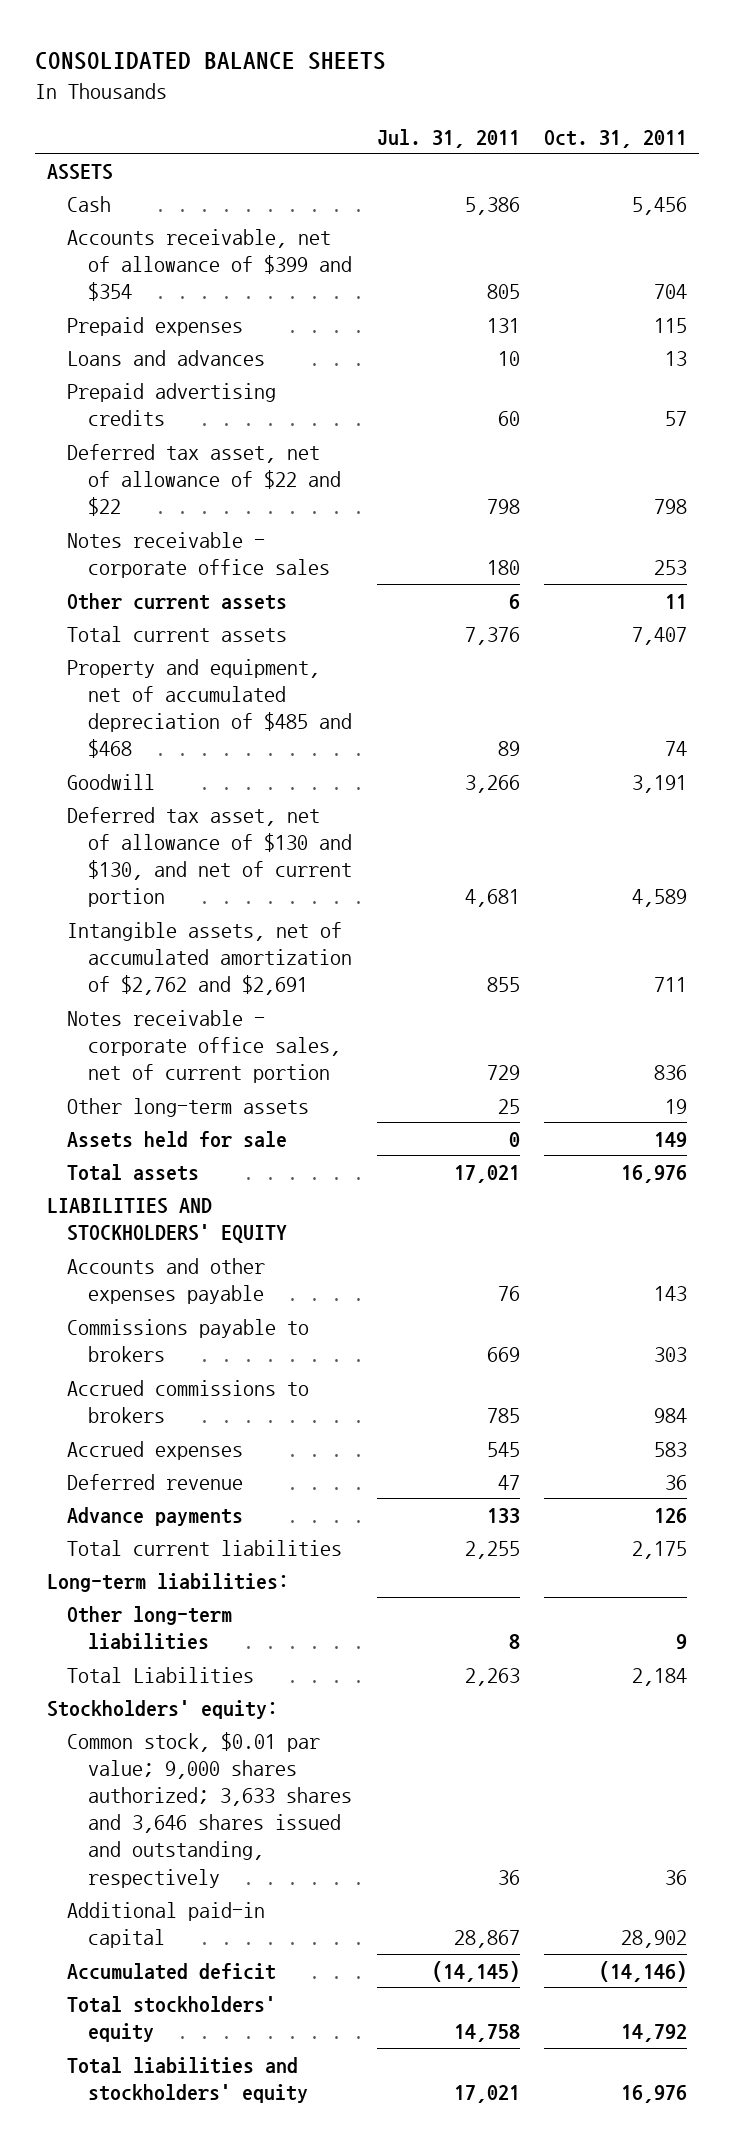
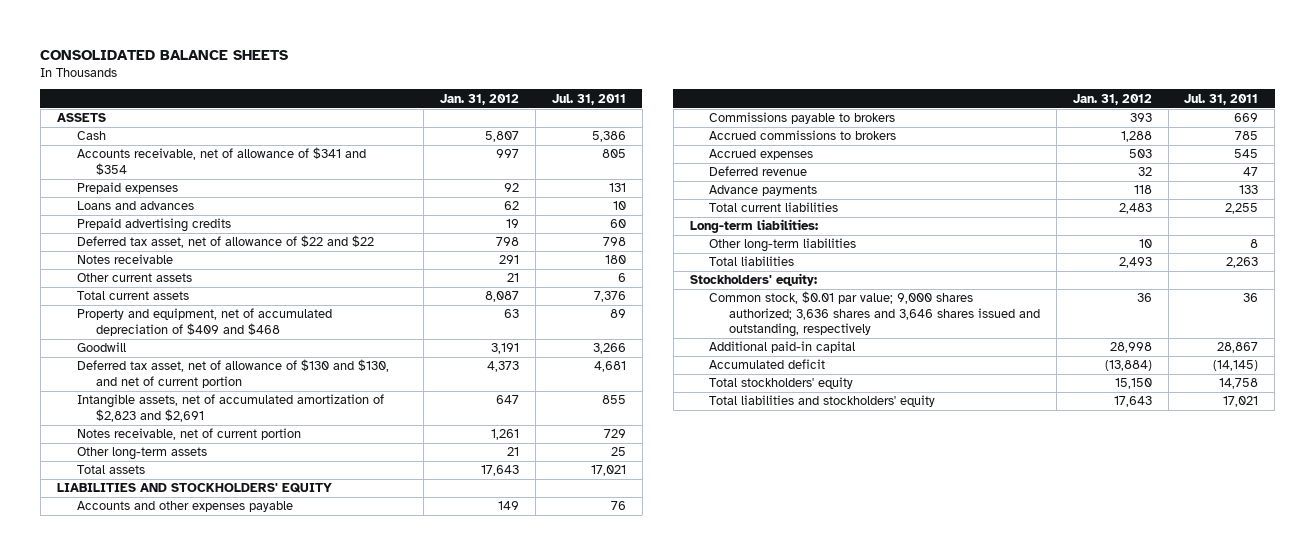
[543,129,687,148] Oct. 31, 2011 -> none
none -> [439,93,519,105] Jan. 31, 2012
[67,228,353,302] Accounts receivable, net of allowance of $399 and $354 -> [76,147,366,175] Accounts receivable, net of allowance of $341 and $354
[67,531,331,578] Notes receivable - corporate office sales -> [76,254,173,265] Notes receivable
[67,658,353,759] Property and equipment, net of accumulated depreciation of $485 and $468 -> [76,308,332,336] Property and equipment, net of accumulated depreciation of $409 and $468
[67,921,353,996] Intangible assets, net of accumulated amortization of $2,762 and $2,691 -> [76,394,384,422] Intangible assets, net of accumulated amortization of $2,823 and $2,691
[67,1009,342,1084] Notes receivable - corporate office sales, net of current portion -> [76,428,301,441] Notes receivable, net of current portion
[67,1130,288,1148] Assets held for sale -> none
[67,1666,255,1683] Total Liabilities -> [709,256,795,267] Total liabilities
[67,1731,353,1888] Common stock, $0.01 par value; 9,000 shares authorized; 3,633 shares and 3,646 shares issued and outstanding, respectively -> [709,291,1040,337] Common stock, $0.01 par value; 9,000 shares authorized; 3,636 shares and 3,646 shares issued and outstanding, respectively

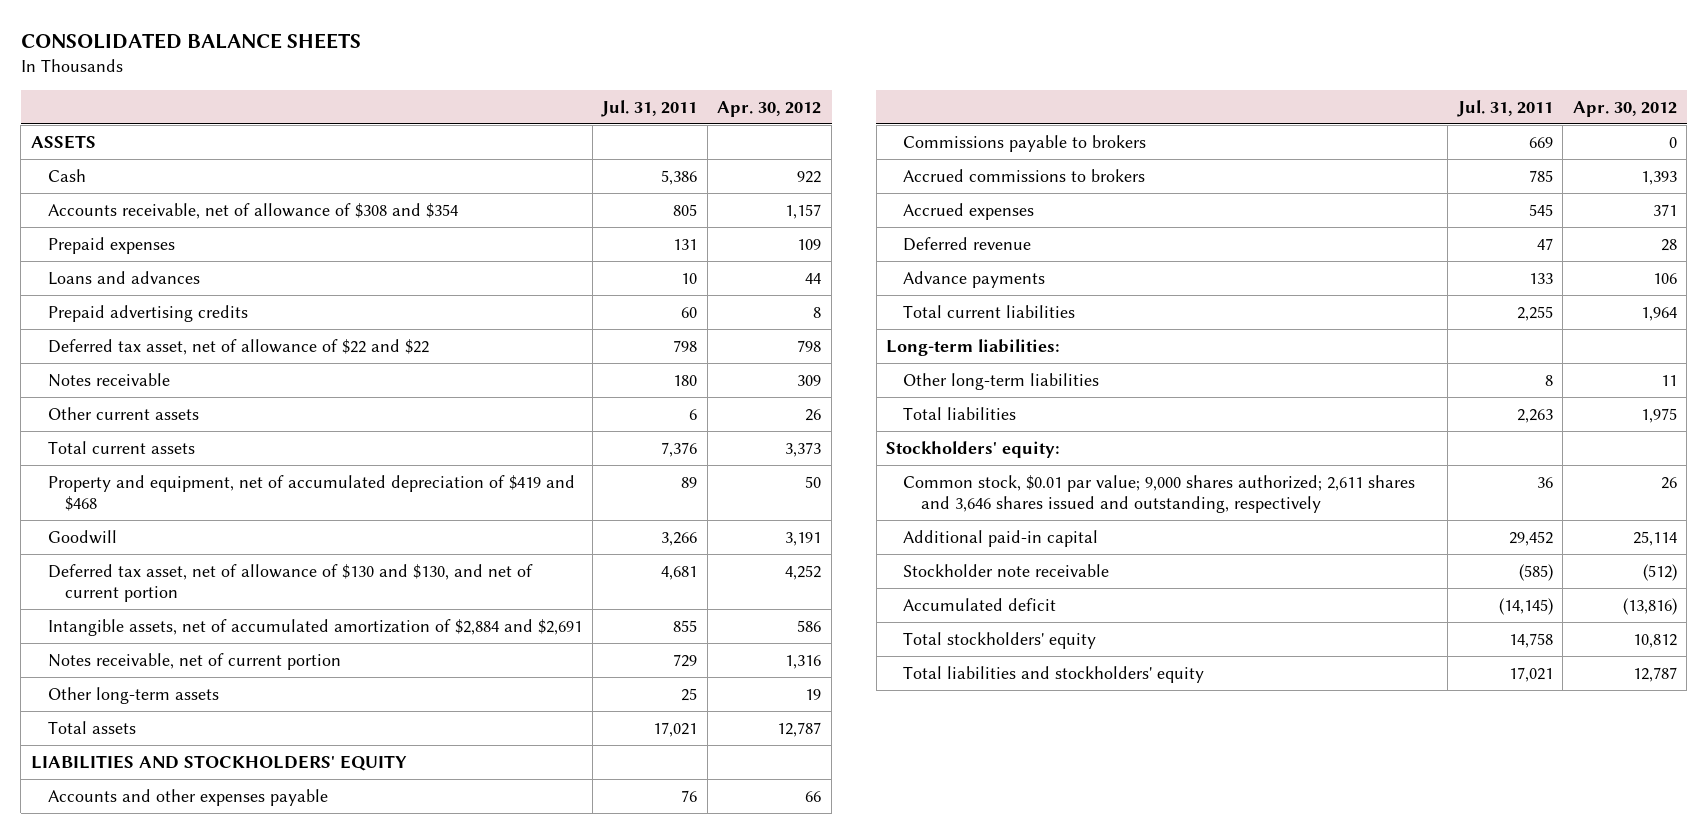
[439,93,519,105] Jan. 31, 2012 -> none
none -> [717,100,822,117] Apr. 30, 2012
[76,147,366,175] Accounts receivable, net of allowance of $341 and $354 -> [48,202,459,219] Accounts receivable, net of allowance of $308 and $354
[76,308,332,336] Property and equipment, net of accumulated depreciation of $409 and $468 -> [48,474,576,512] Property and equipment, net of accumulated depreciation of $419 and $468
[76,394,384,422] Intangible assets, net of accumulated amortization of $2,823 and $2,691 -> [48,618,583,636] Intangible assets, net of accumulated amortization of $2,884 and $2,691
[709,291,1040,337] Common stock, $0.01 par value; 9,000 shares authorized; 3,636 shares and 3,646 shares issued and outstanding, respectively -> [903,474,1416,514] Common stock, $0.01 par value; 9,000 shares authorized; 2,611 shares and 3,646 shares issued and outstanding, respectively
[1217,342,1259,354] 28,867 -> [1508,530,1553,546] 29,452
none -> [903,563,1110,577] Stockholder note receivable

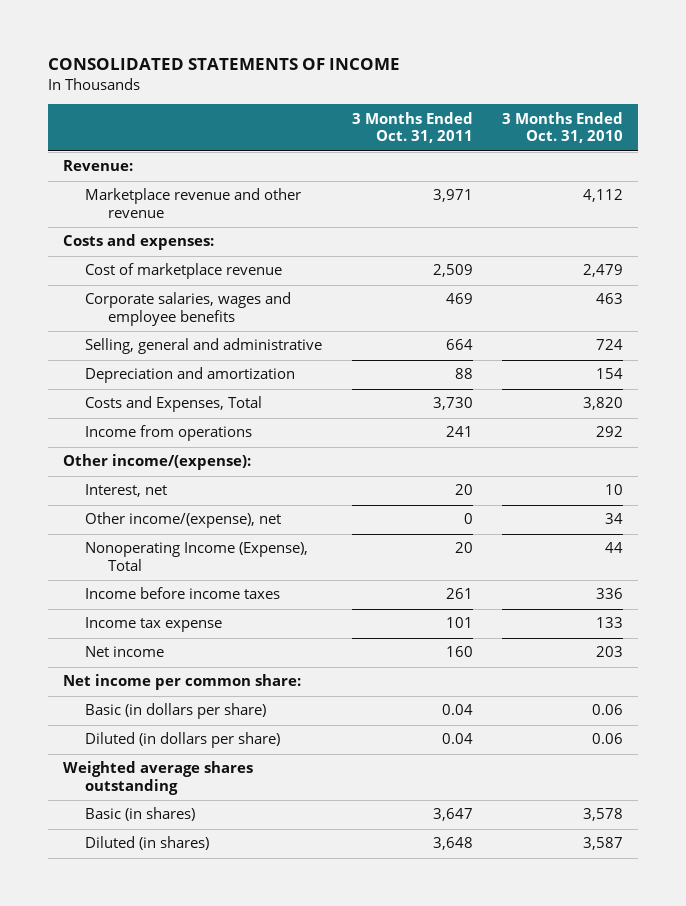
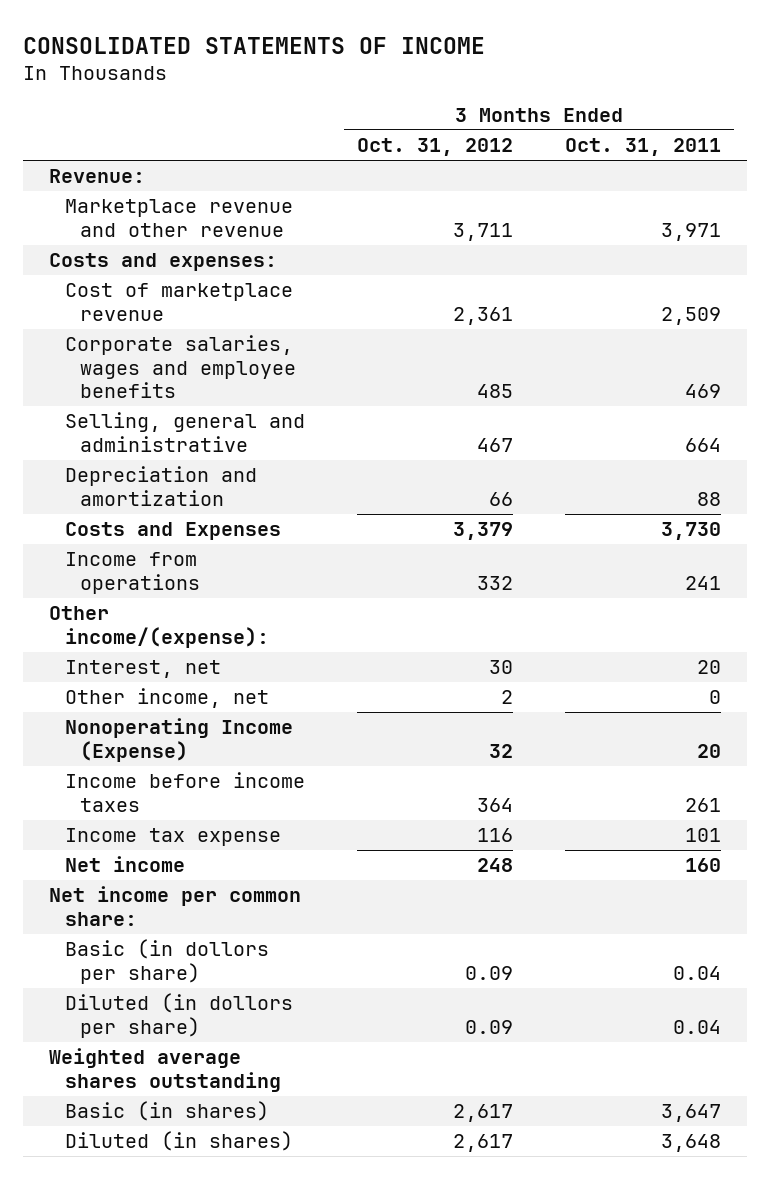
[502,111,624,144] 3 Months Ended Oct. 31, 2010 -> none
none -> [356,137,513,156] Oct. 31, 2012
[85,396,263,413] Costs and Expenses, Total -> [64,522,281,541] Costs and Expenses
[85,512,282,529] Other income/(expense), net -> [64,688,269,709] Other income, net
[85,542,309,572] Nonoperating Income (Expense), Total -> [64,718,293,762] Nonoperating Income (Expense)
[85,703,267,720] Basic (in dollars per share) -> [64,939,269,984] Basic (in dollors per share)
[85,732,281,749] Diluted (in dollars per share) -> [64,993,293,1038] Diluted (in dollors per share)

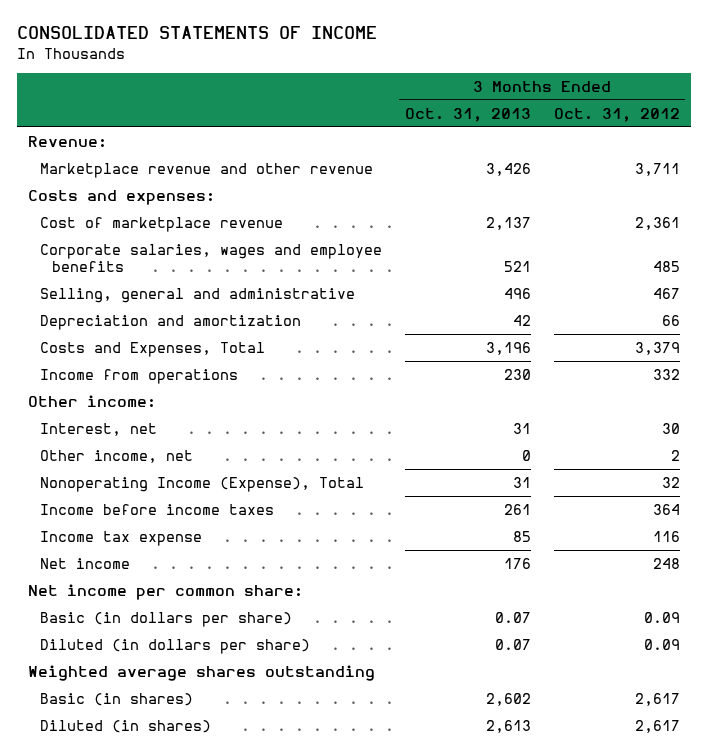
[565,137,722,156] Oct. 31, 2011 -> none
none -> [404,107,531,122] Oct. 31, 2013
[64,522,281,541] Costs and Expenses -> [40,341,266,357] Costs and Expenses, Total
[49,606,269,648] Other income/(expense): -> [28,394,157,408] Other income:
[64,718,293,762] Nonoperating Income (Expense) -> [40,476,365,492] Nonoperating Income (Expense), Total
[64,939,269,984] Basic (in dollors per share) -> [40,611,293,627] Basic (in dollars per share)
[64,993,293,1038] Diluted (in dollors per share) -> [40,638,311,654] Diluted (in dollars per share)

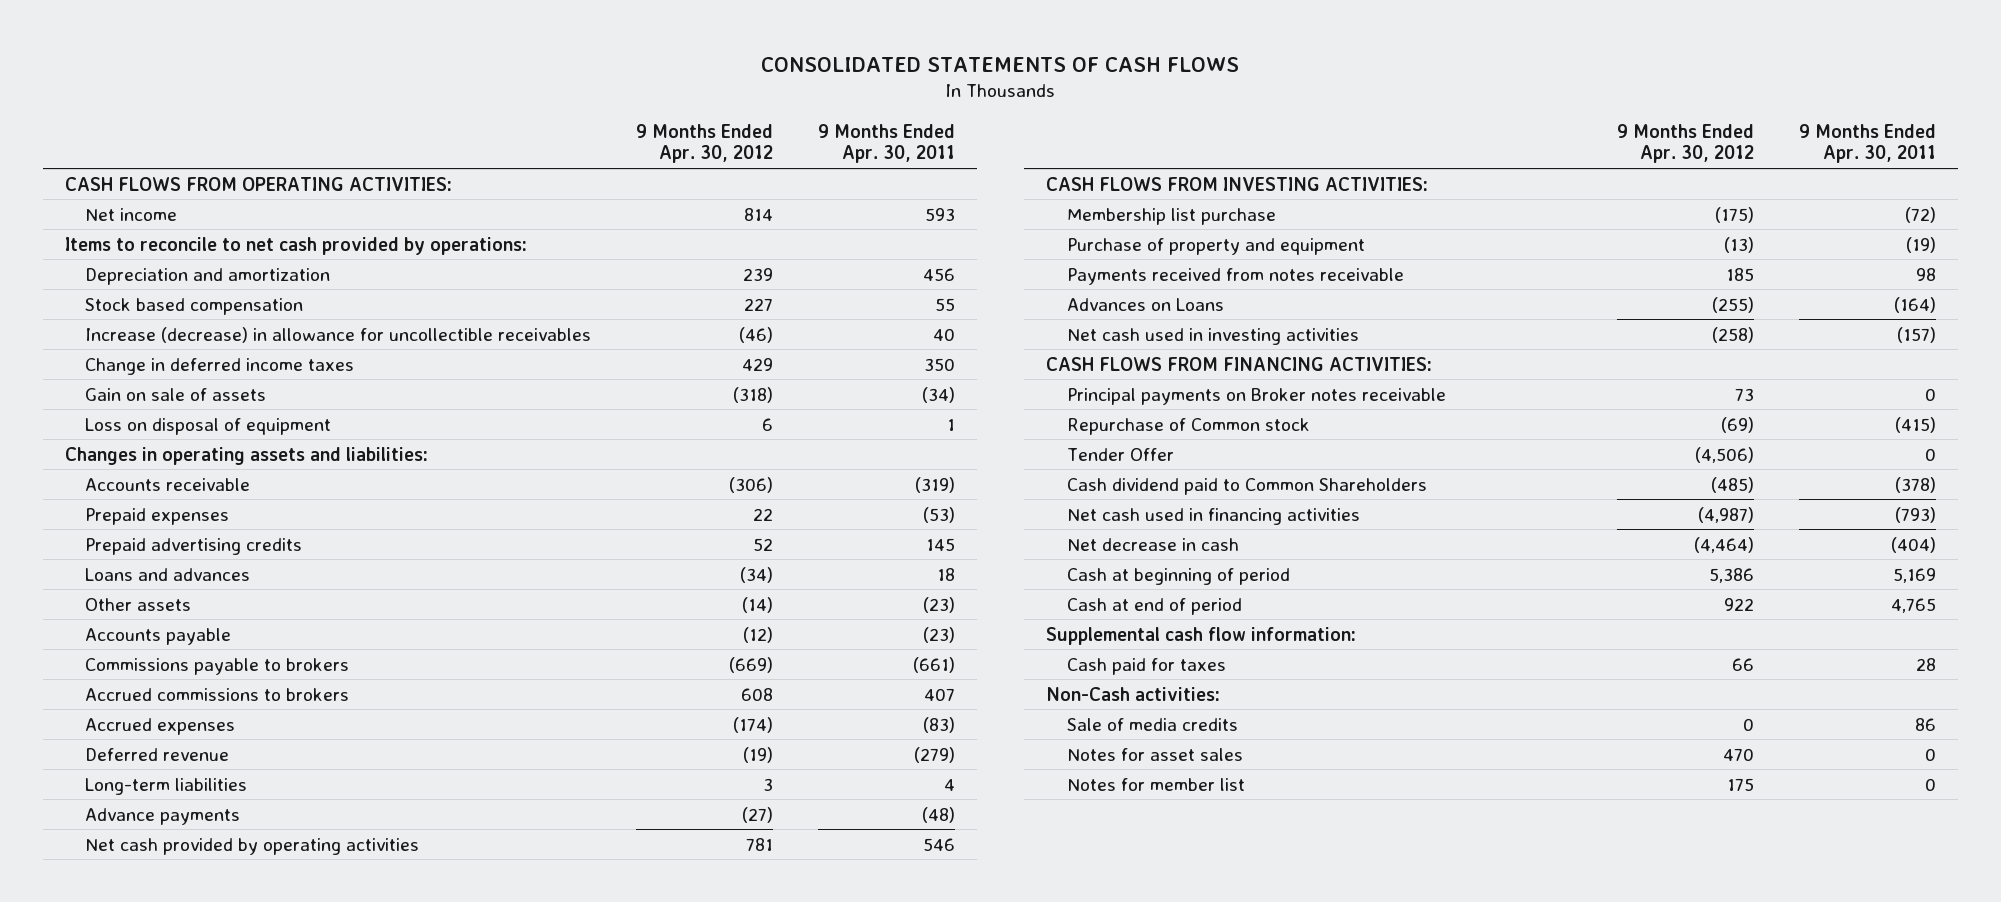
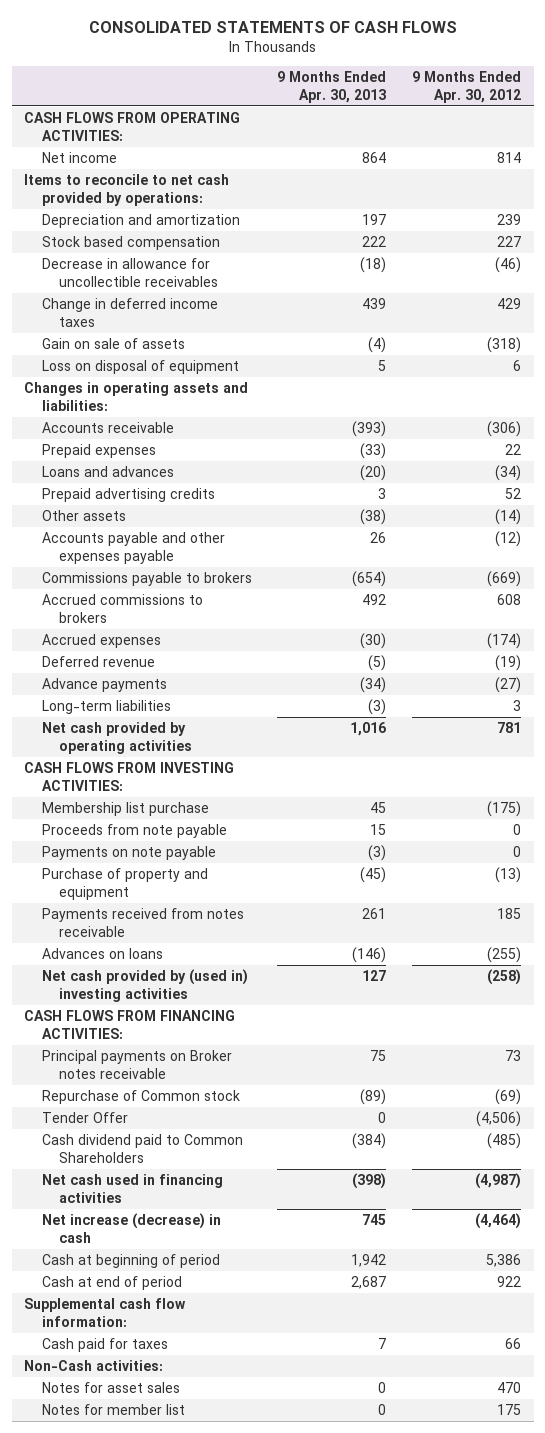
[817,123,955,164] 9 Months Ended Apr. 30, 2011 -> none
none -> [277,71,387,103] 9 Months Ended Apr. 30, 2013
[85,326,592,343] Increase (decrease) in allowance for uncollectible receivables -> [41,257,219,287] Decrease in allowance for uncollectible receivables
[85,537,303,555] Prepaid advertising credits -> [41,487,215,502] Prepaid advertising credits
[85,627,232,645] Accounts payable -> [41,531,225,564] Accounts payable and other expenses payable
[85,777,248,795] Long-term liabilities -> [41,699,171,714] Long-term liabilities
none -> [41,823,227,838] Proceeds from note payable
none -> [41,845,216,860] Payments on note payable
[1066,297,1224,311] Advances on Loans -> [41,947,163,959] Advances on loans
[1066,327,1359,345] Net cash used in investing activities -> [41,968,248,1002] Net cash provided by (used in) investing activities
[1066,537,1239,551] Net decrease in cash -> [41,1212,221,1243] Net increase (decrease) in cash
[1066,717,1238,731] Sale of media credits -> none

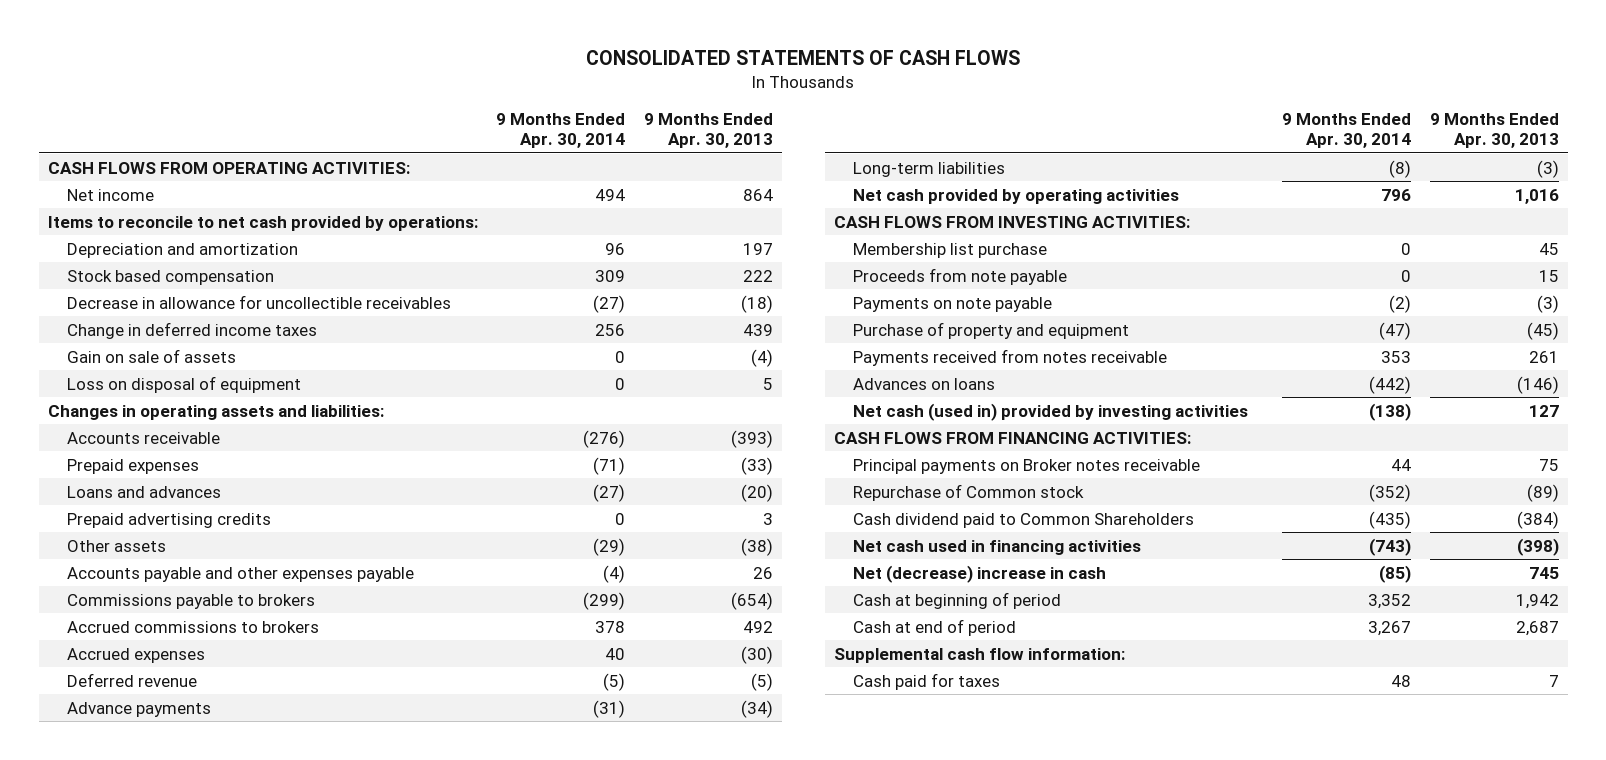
[411,71,521,103] 9 Months Ended Apr. 30, 2012 -> none
none -> [496,112,626,149] 9 Months Ended Apr. 30, 2014
[41,968,248,1002] Net cash provided by (used in) investing activities -> [852,402,1248,421] Net cash (used in) provided by investing activities
[41,1111,128,1123] Tender Offer -> none
[41,1212,221,1243] Net increase (decrease) in cash -> [852,564,1106,583] Net (decrease) increase in cash
[24,1359,164,1371] Non-Cash activities: -> none
[41,1381,180,1393] Notes for asset sales -> none
[41,1403,185,1415] Notes for member list -> none

